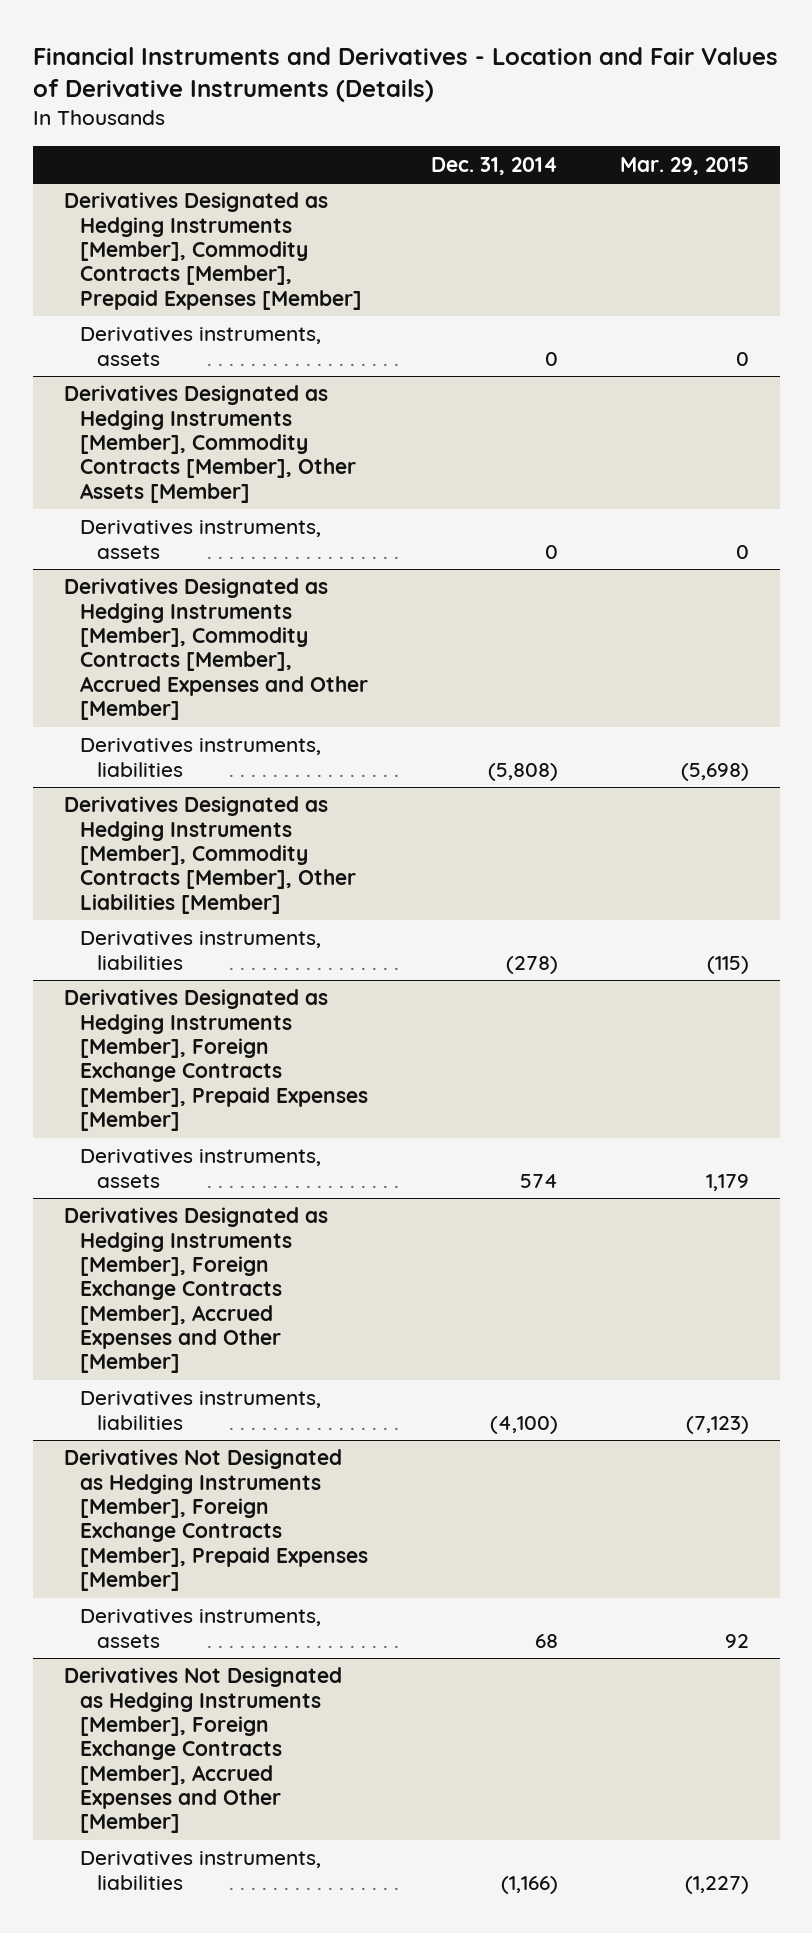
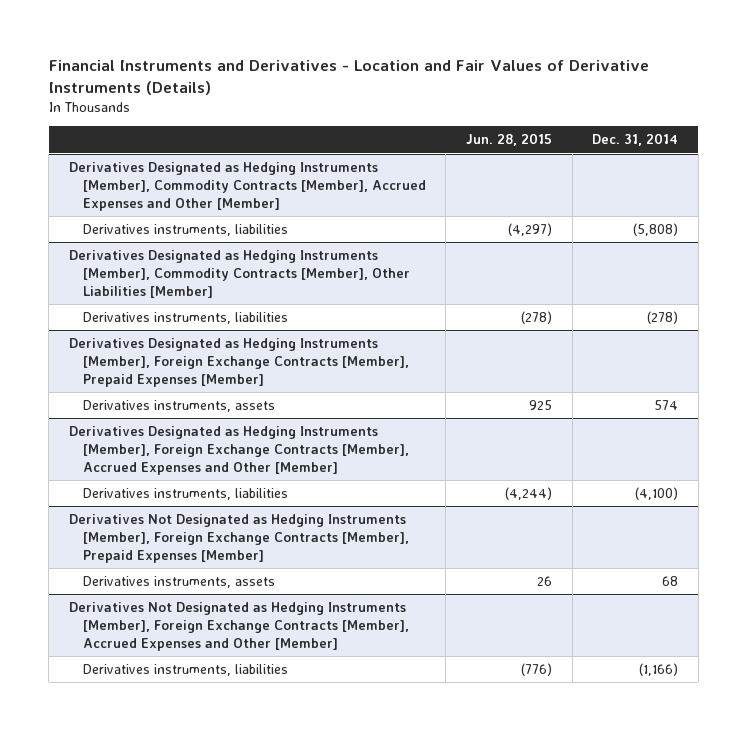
[619,156,749,175] Mar. 29, 2015 -> none
none -> [465,133,552,147] Jun. 28, 2015
[63,192,363,310] Derivatives Designated as Hedging Instruments [Member], Commodity Contracts [Member], Prepaid Expenses [Member] -> none
[80,327,322,366] Derivatives instruments, assets -> none
[63,385,357,503] Derivatives Designated as Hedging Instruments [Member], Commodity Contracts [Member], Other Assets [Member] -> none
[80,520,322,559] Derivatives instruments, assets -> none

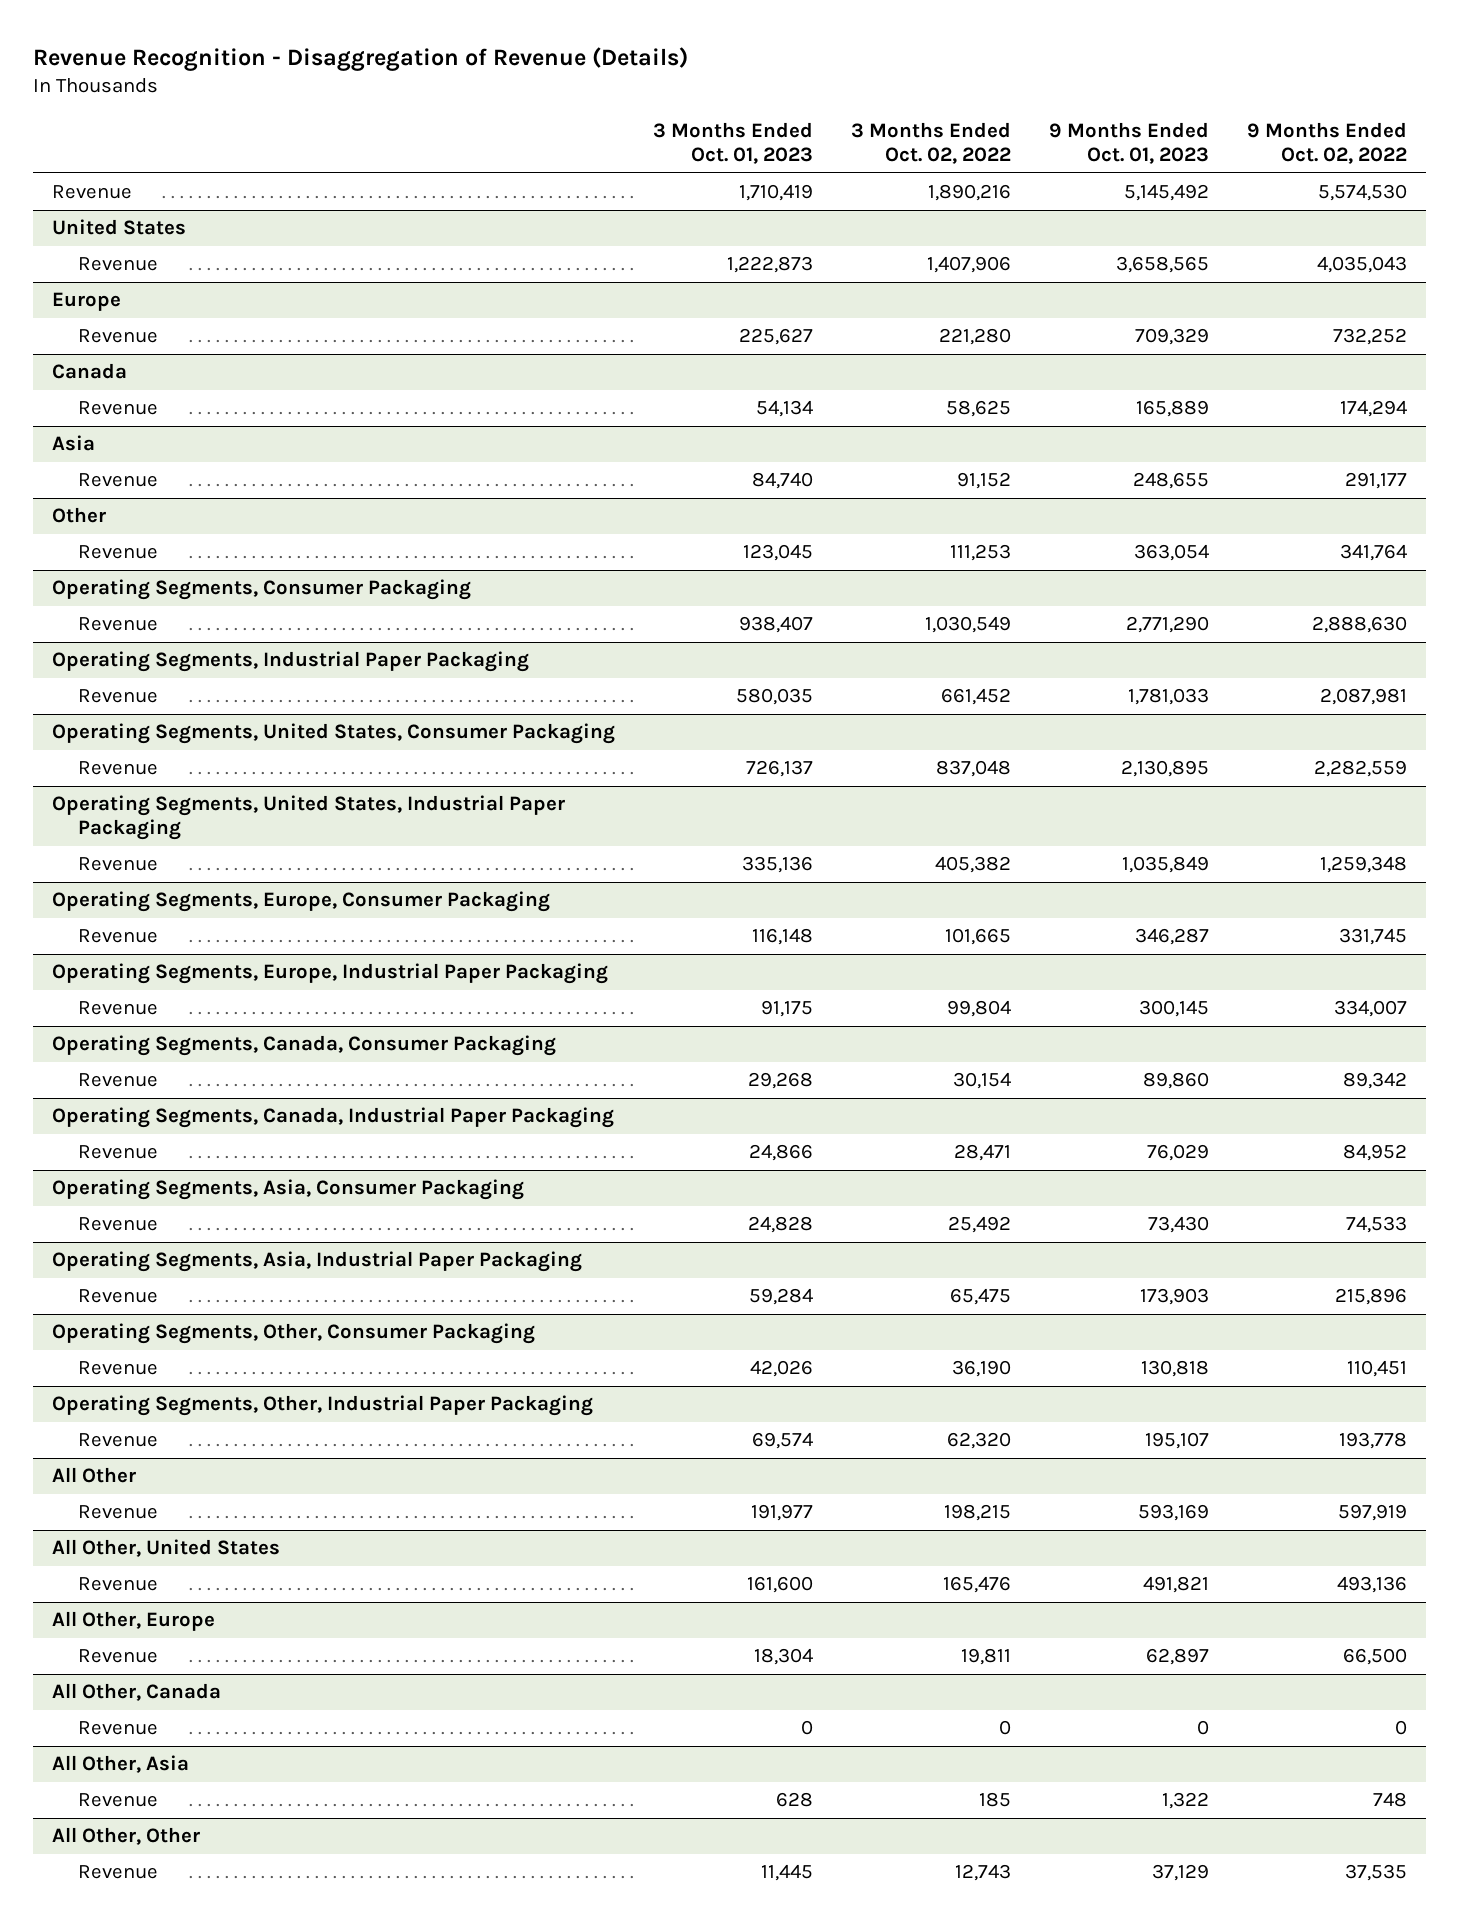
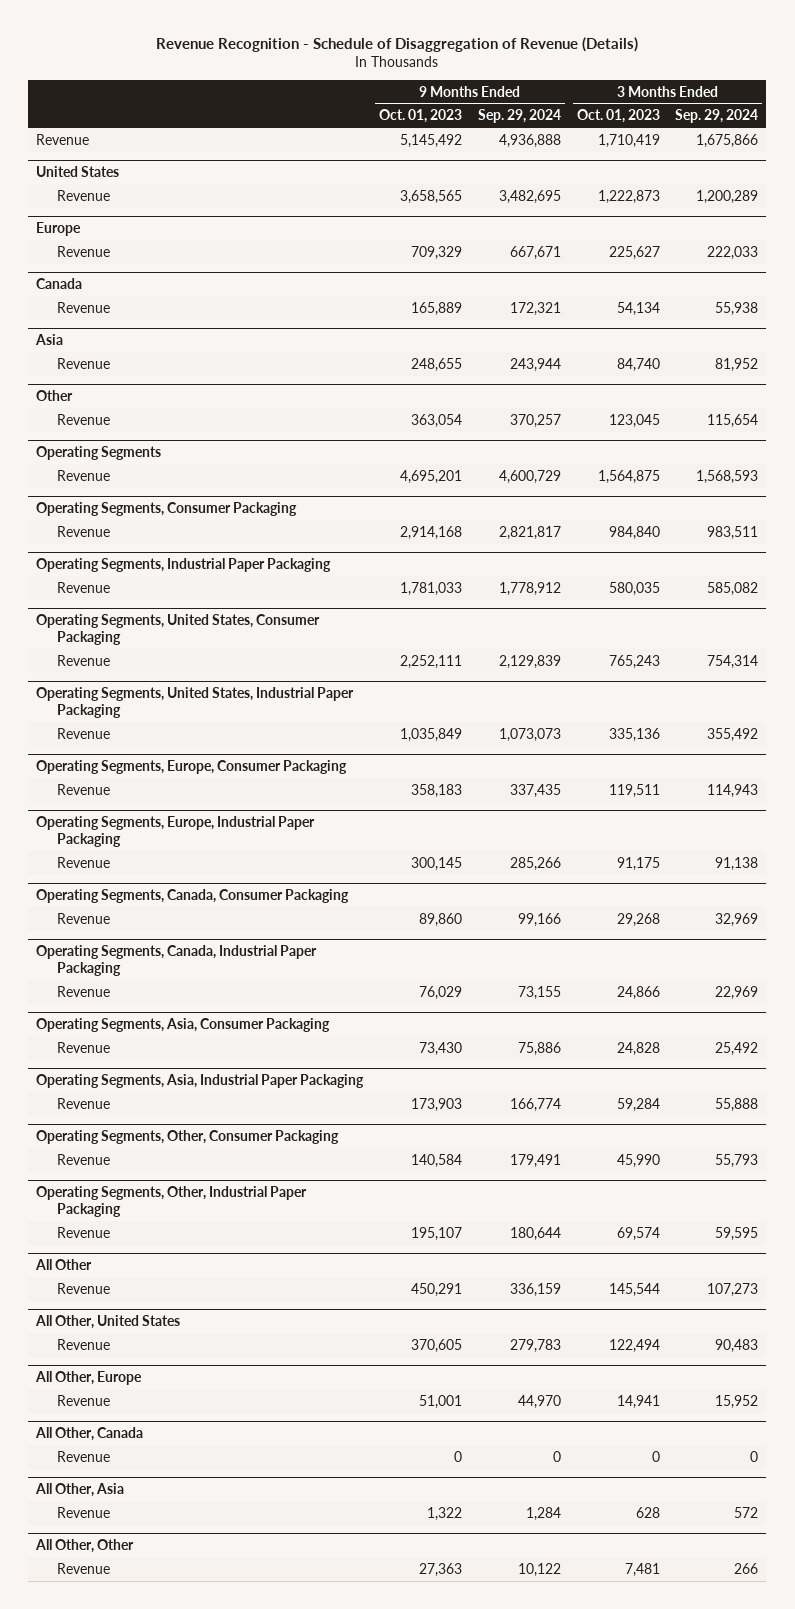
[32,46,688,71] Revenue Recognition - Disaggregation of Revenue (Details) -> [156,36,639,52] Revenue Recognition - Schedule of Disaggregation of Revenue (Details)
[850,122,1011,165] 3 Months Ended Oct. 02, 2022 -> none
[1246,122,1407,165] 9 Months Ended Oct. 02, 2022 -> none
none -> [477,109,561,124] Sep. 29, 2024
none -> [675,109,759,124] Sep. 29, 2024
none -> [36,446,162,461] Operating Segments
none -> [56,469,110,481] Revenue
[738,616,813,634] 938,407 -> [608,525,660,540] 984,840
[1125,616,1209,634] 2,771,290 -> [399,525,462,540] 2,914,168
[745,760,813,778] 726,137 -> [608,654,660,669] 765,243
[1120,760,1209,778] 2,130,895 -> [399,654,462,669] 2,252,111
[751,928,813,946] 116,148 -> [608,783,660,798] 119,511
[1134,928,1209,946] 346,287 -> [410,783,462,798] 358,183
[749,1360,813,1378] 42,026 -> [616,1153,660,1168] 45,990
[1140,1360,1209,1378] 130,818 -> [410,1153,462,1168] 140,584
[750,1504,813,1522] 191,977 -> [608,1282,660,1297] 145,544
[1137,1504,1209,1522] 593,169 -> [410,1282,462,1297] 450,291
[746,1576,813,1594] 161,600 -> [608,1338,660,1353] 122,494
[1142,1576,1209,1594] 491,821 -> [410,1338,462,1353] 370,605
[753,1648,813,1666] 18,304 -> [616,1394,660,1409] 14,941
[1145,1648,1209,1666] 62,897 -> [418,1394,462,1409] 51,001
[760,1864,813,1882] 11,445 -> [624,1562,660,1577] 7,481
[1151,1864,1209,1882] 37,129 -> [418,1562,462,1577] 27,363

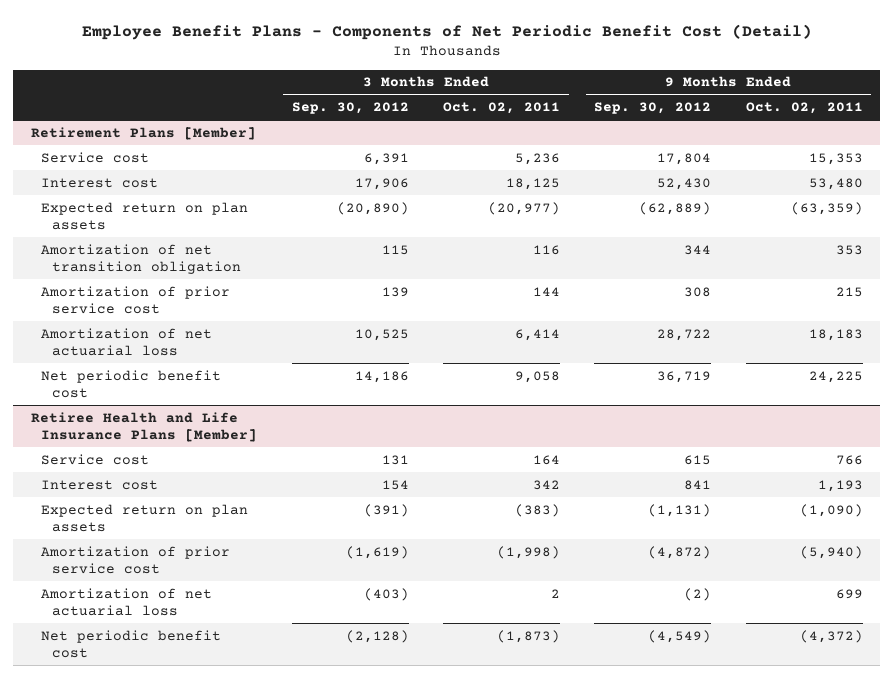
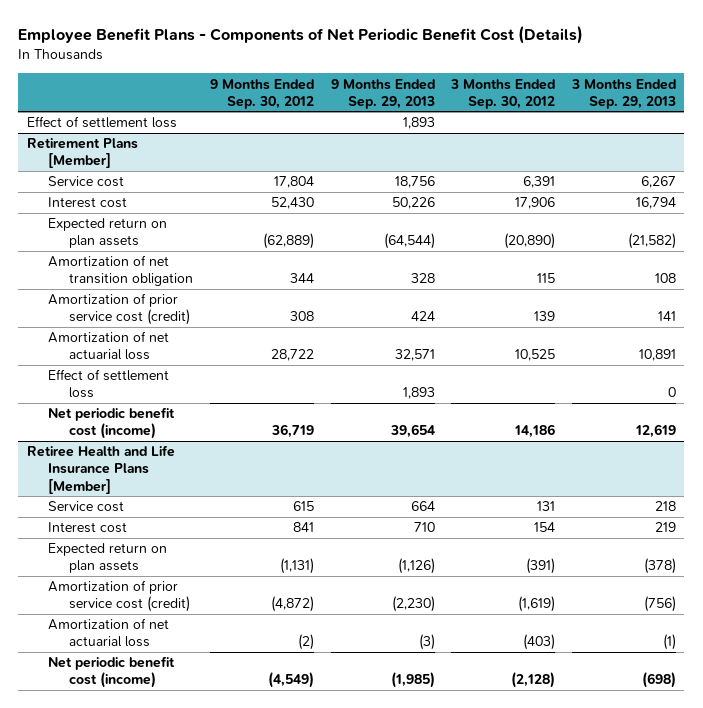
[81,23,812,40] Employee Benefit Plans - Components of Net Periodic Benefit Cost (Detail) -> [18,26,584,45] Employee Benefit Plans - Components of Net Periodic Benefit Cost (Details)
[443,102,561,115] Oct. 02, 2011 -> none
[745,102,863,115] Oct. 02, 2011 -> none
none -> [330,78,435,109] 9 Months Ended Sep. 29, 2013
none -> [570,78,676,109] 3 Months Ended Sep. 29, 2013
none -> [26,116,177,129] Effect of settlement loss
[41,285,231,314] Amortization of prior service cost -> [47,293,191,326] Amortization of prior service cost (credit)
none -> [47,369,169,399] Effect of settlement loss
[41,369,222,398] Net periodic benefit cost -> [47,407,175,440] Net periodic benefit cost (income)
[41,545,231,574] Amortization of prior service cost -> [47,580,191,613] Amortization of prior service cost (credit)
[41,629,222,658] Net periodic benefit cost -> [47,656,175,689] Net periodic benefit cost (income)

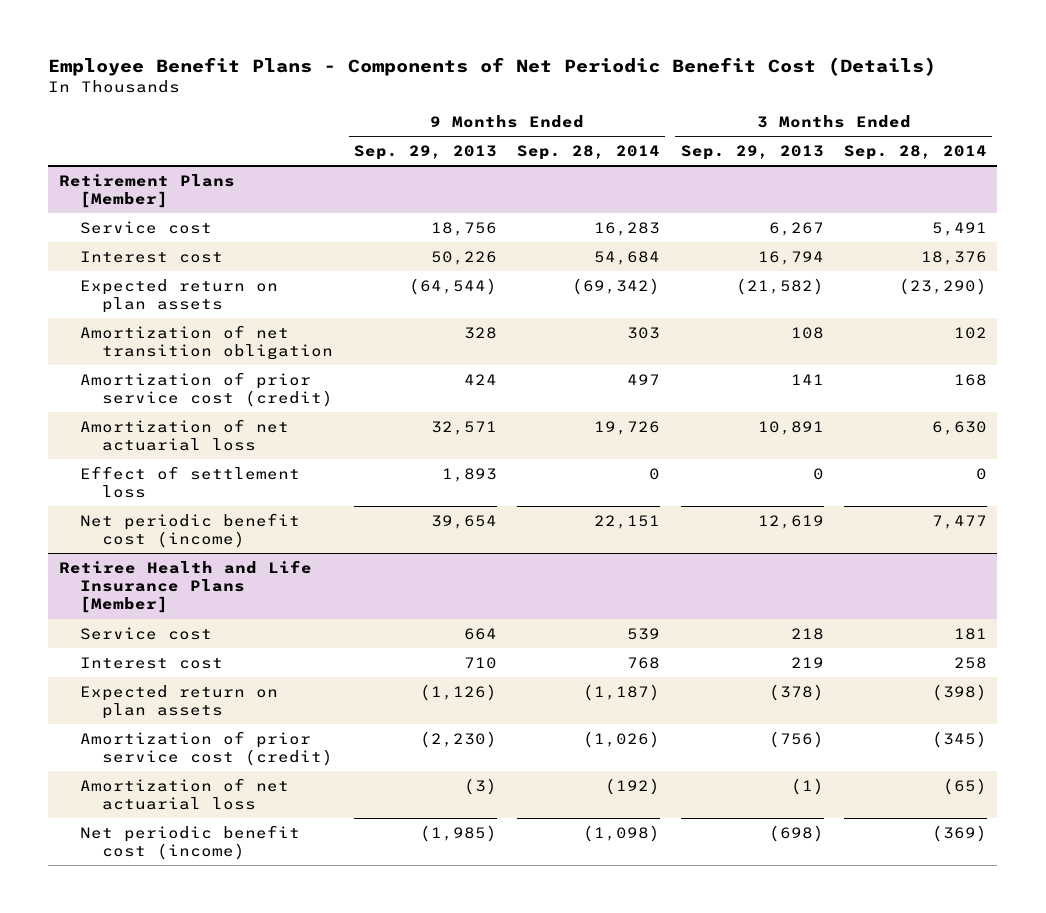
[209,78,314,109] 9 Months Ended Sep. 30, 2012 -> none
[450,78,556,109] 3 Months Ended Sep. 30, 2012 -> none
none -> [517,145,661,161] Sep. 28, 2014
none -> [843,145,987,161] Sep. 28, 2014
[26,116,177,129] Effect of settlement loss -> none

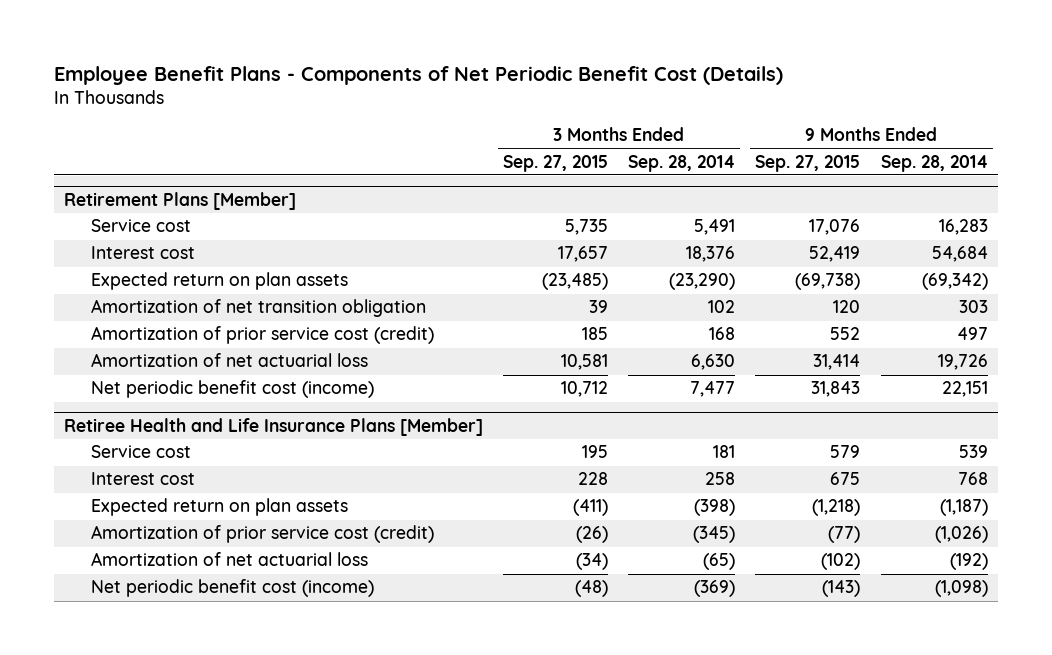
[353,145,497,161] Sep. 29, 2013 -> none
[680,145,824,161] Sep. 29, 2013 -> none
none -> [503,154,609,172] Sep. 27, 2015
none -> [755,154,861,172] Sep. 27, 2015
[80,465,301,499] Effect of settlement loss -> none

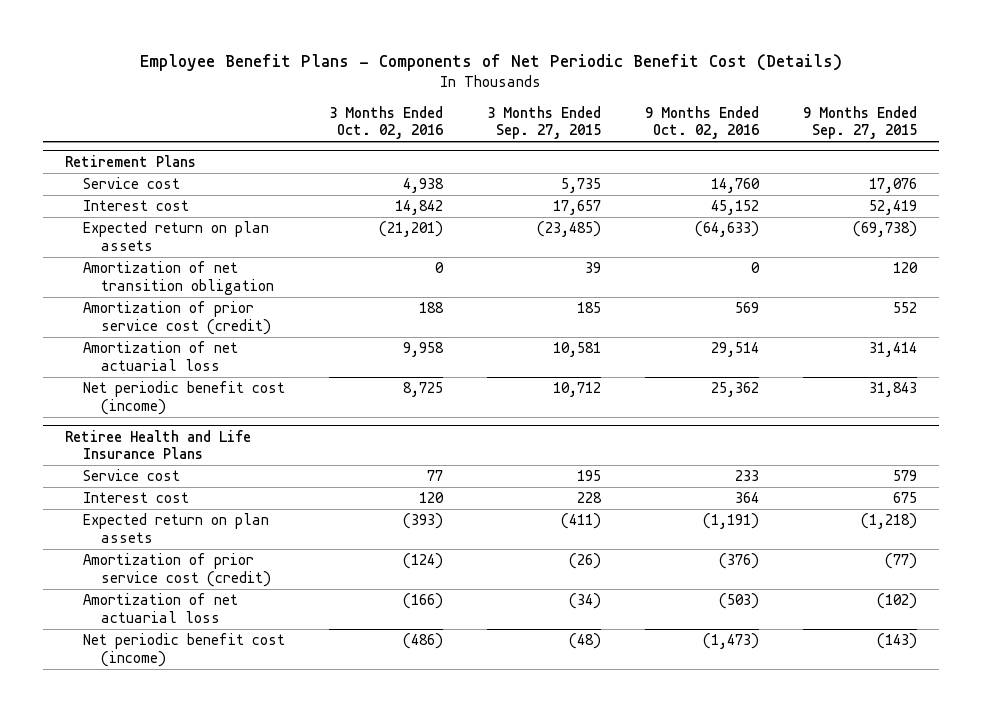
[628,154,736,172] Sep. 28, 2014 -> none
[880,154,988,172] Sep. 28, 2014 -> none
none -> [329,105,444,140] 3 Months Ended Oct. 02, 2016
none -> [645,105,760,140] 9 Months Ended Oct. 02, 2016
[64,191,297,210] Retirement Plans [Member] -> [65,154,197,167] Retirement Plans
[64,417,484,436] Retiree Health and Life Insurance Plans [Member] -> [65,429,252,460] Retiree Health and Life Insurance Plans

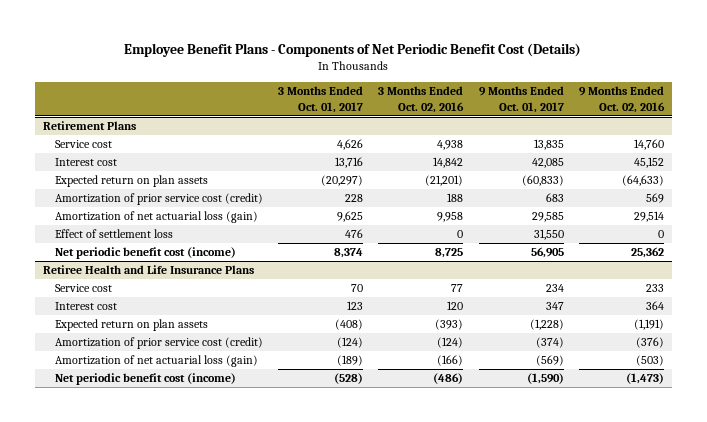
[487,105,602,140] 3 Months Ended Sep. 27, 2015 -> none
[803,105,918,140] 9 Months Ended Sep. 27, 2015 -> none
none -> [278,86,364,113] 3 Months Ended Oct. 01, 2017
none -> [478,86,564,113] 9 Months Ended Oct. 01, 2017
[83,261,275,295] Amortization of net transition obligation -> none
[83,341,239,371] Amortization of net actuarial loss -> [55,211,259,224] Amortization of net actuarial loss (gain)
none -> [55,229,174,239] Effect of settlement loss
[83,593,239,623] Amortization of net actuarial loss -> [55,355,259,368] Amortization of net actuarial loss (gain)

